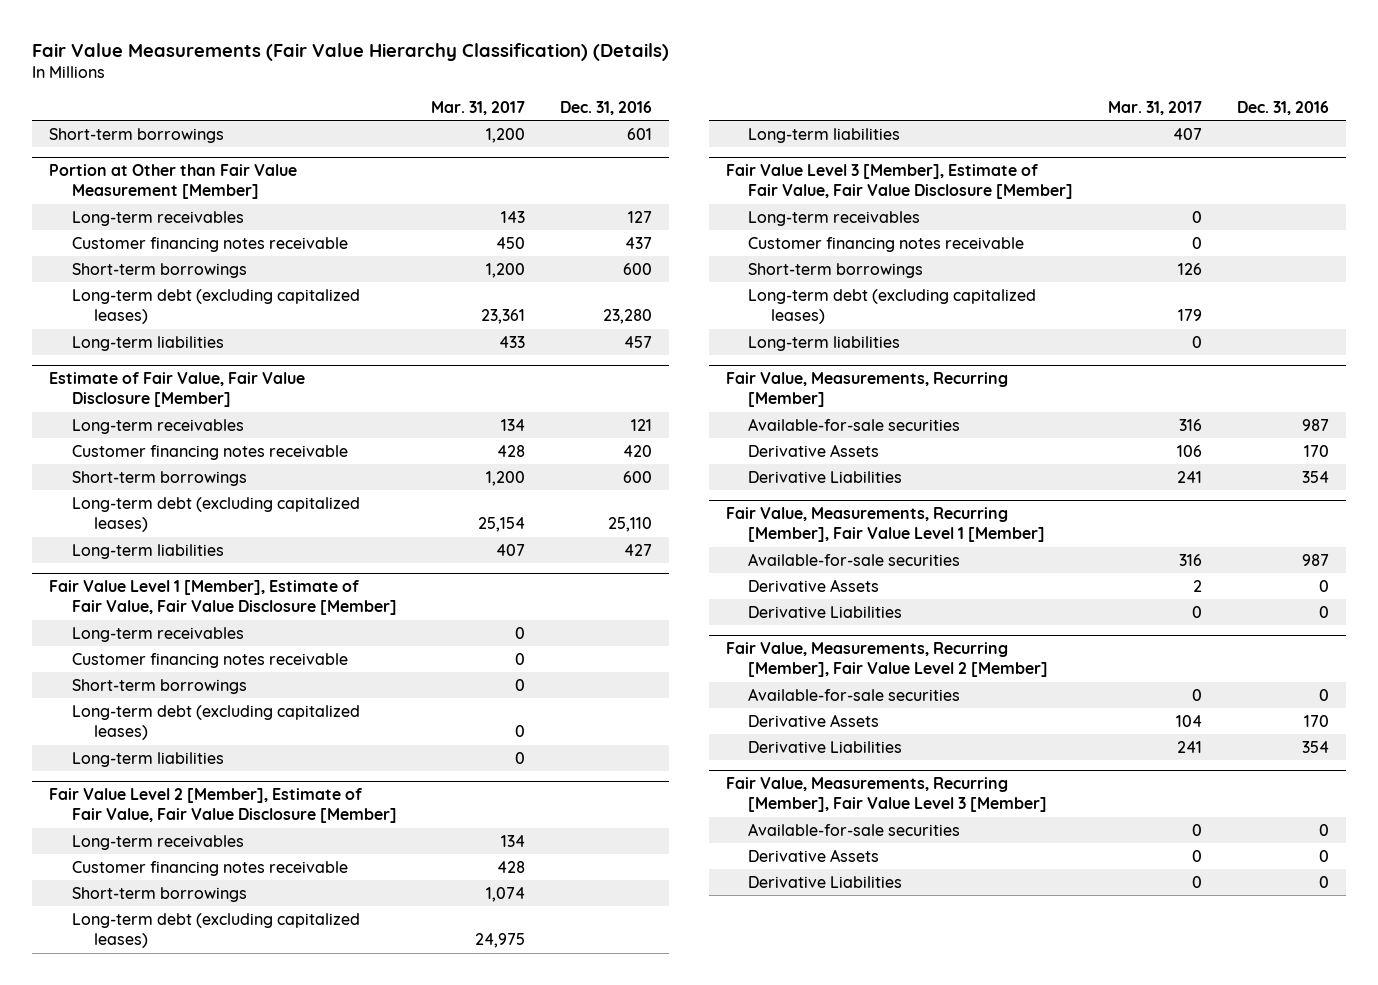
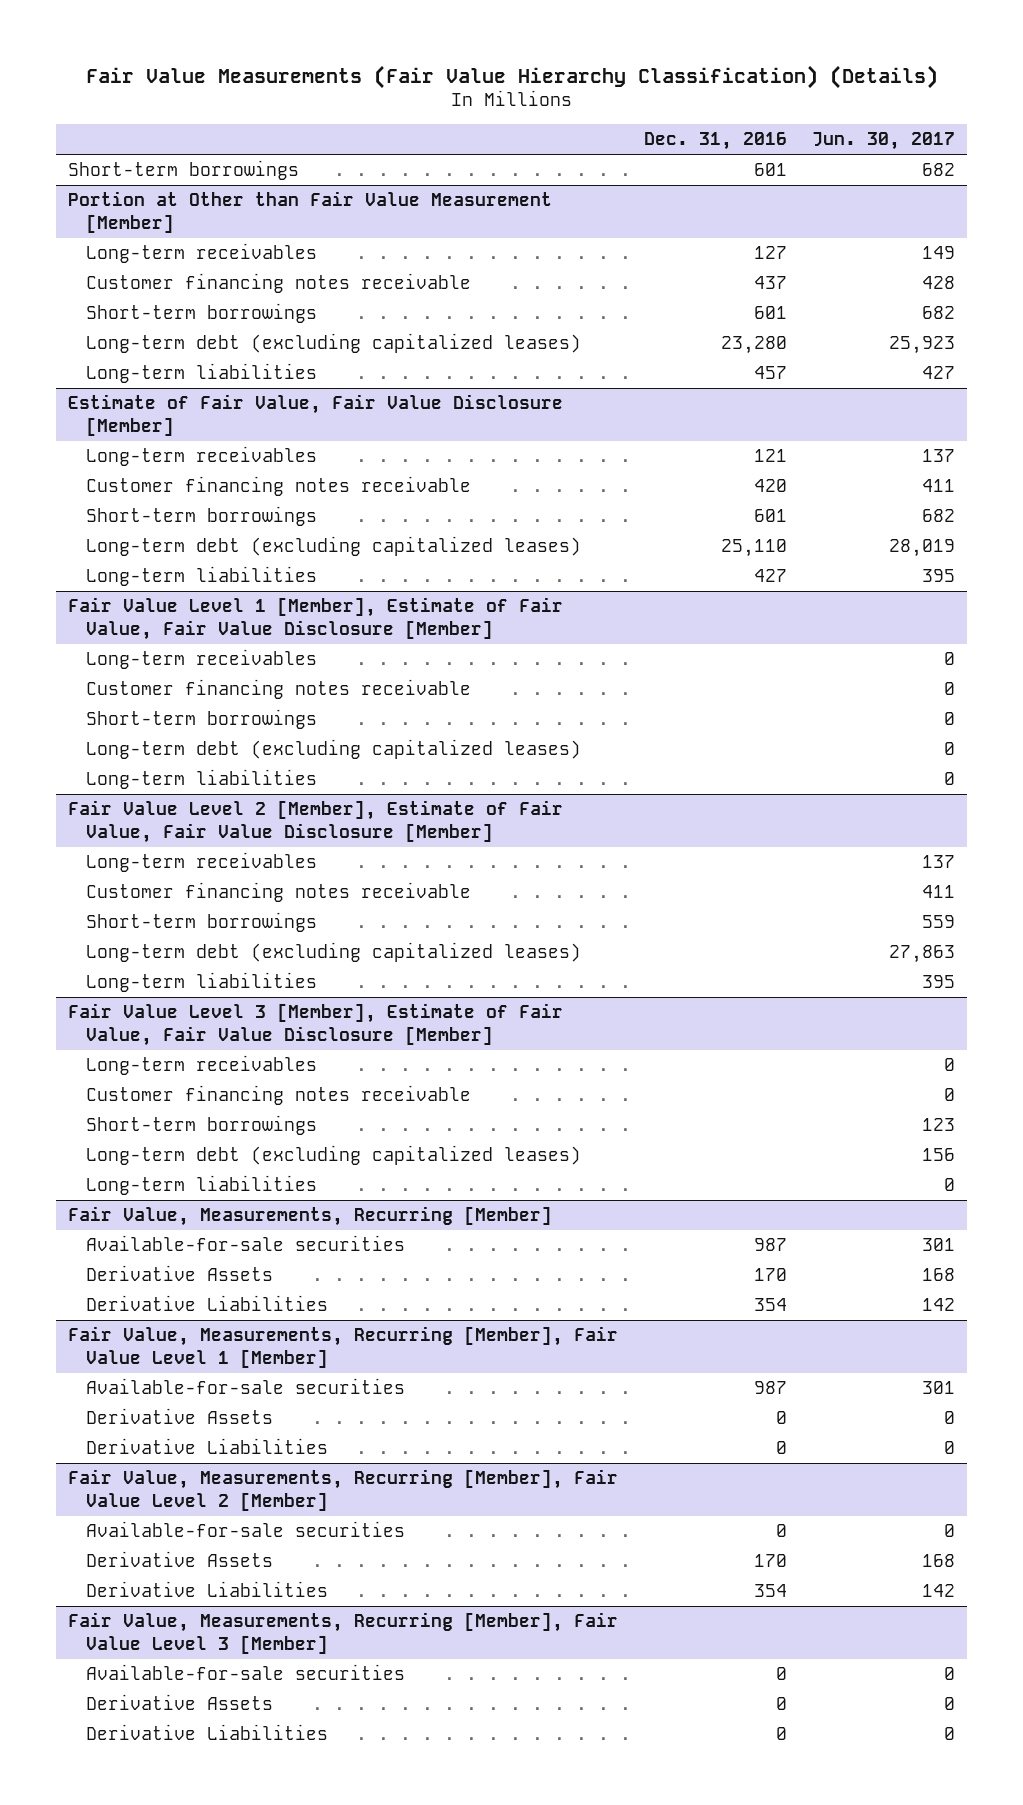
[431,100,526,115] Mar. 31, 2017 -> none
none -> [811,132,955,151] Jun. 30, 2017
[622,262,652,275] 600 -> [753,306,787,320] 601
[622,470,652,483] 600 -> [753,509,787,523] 601

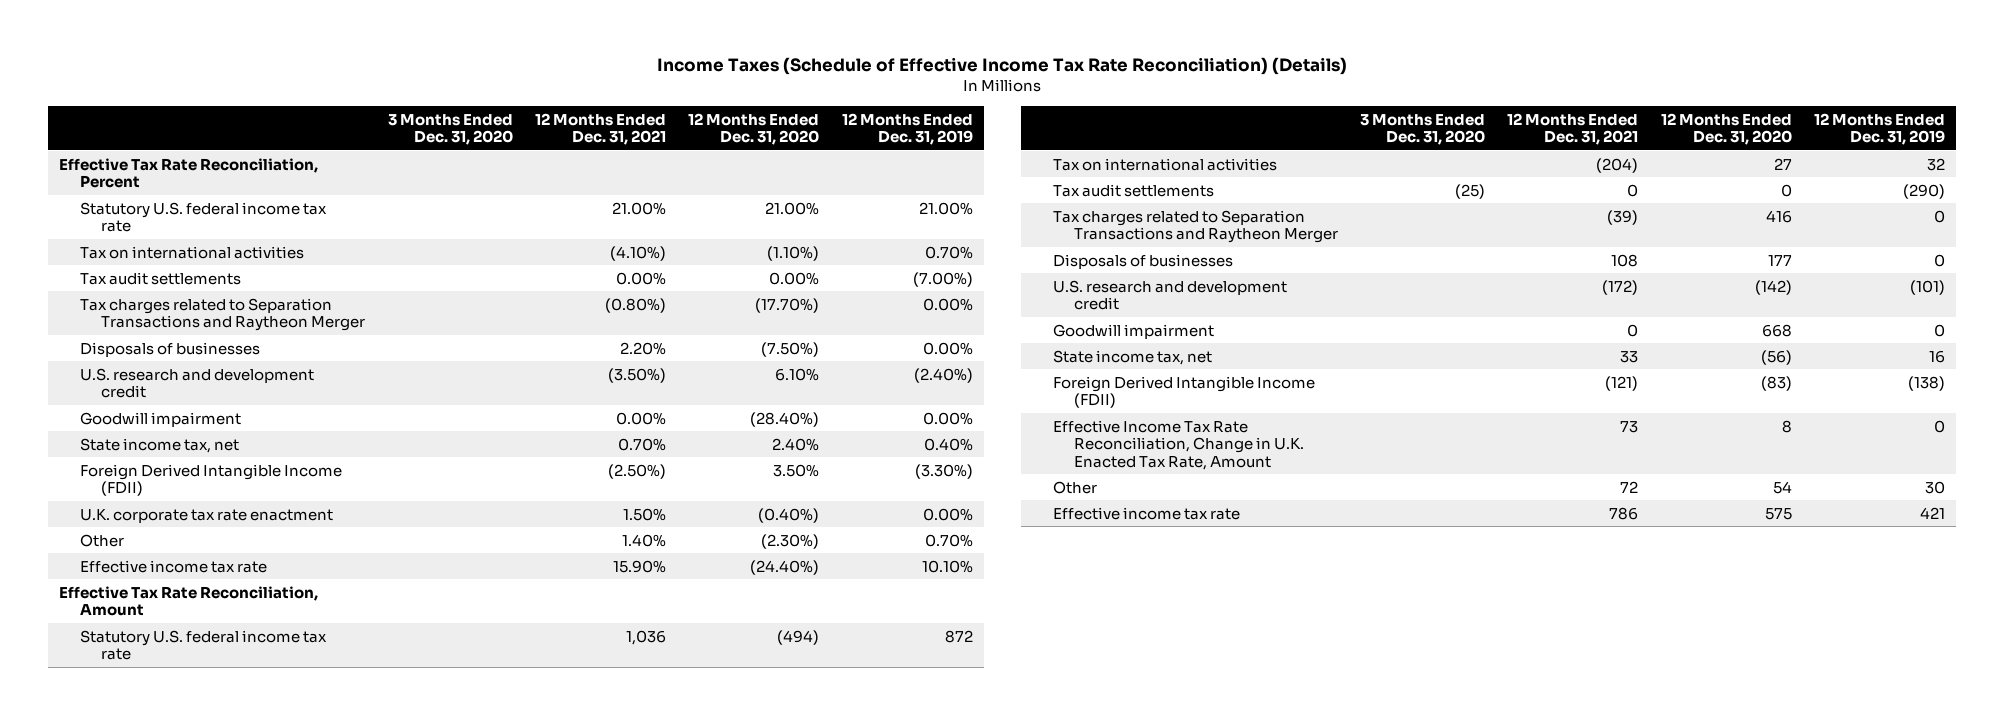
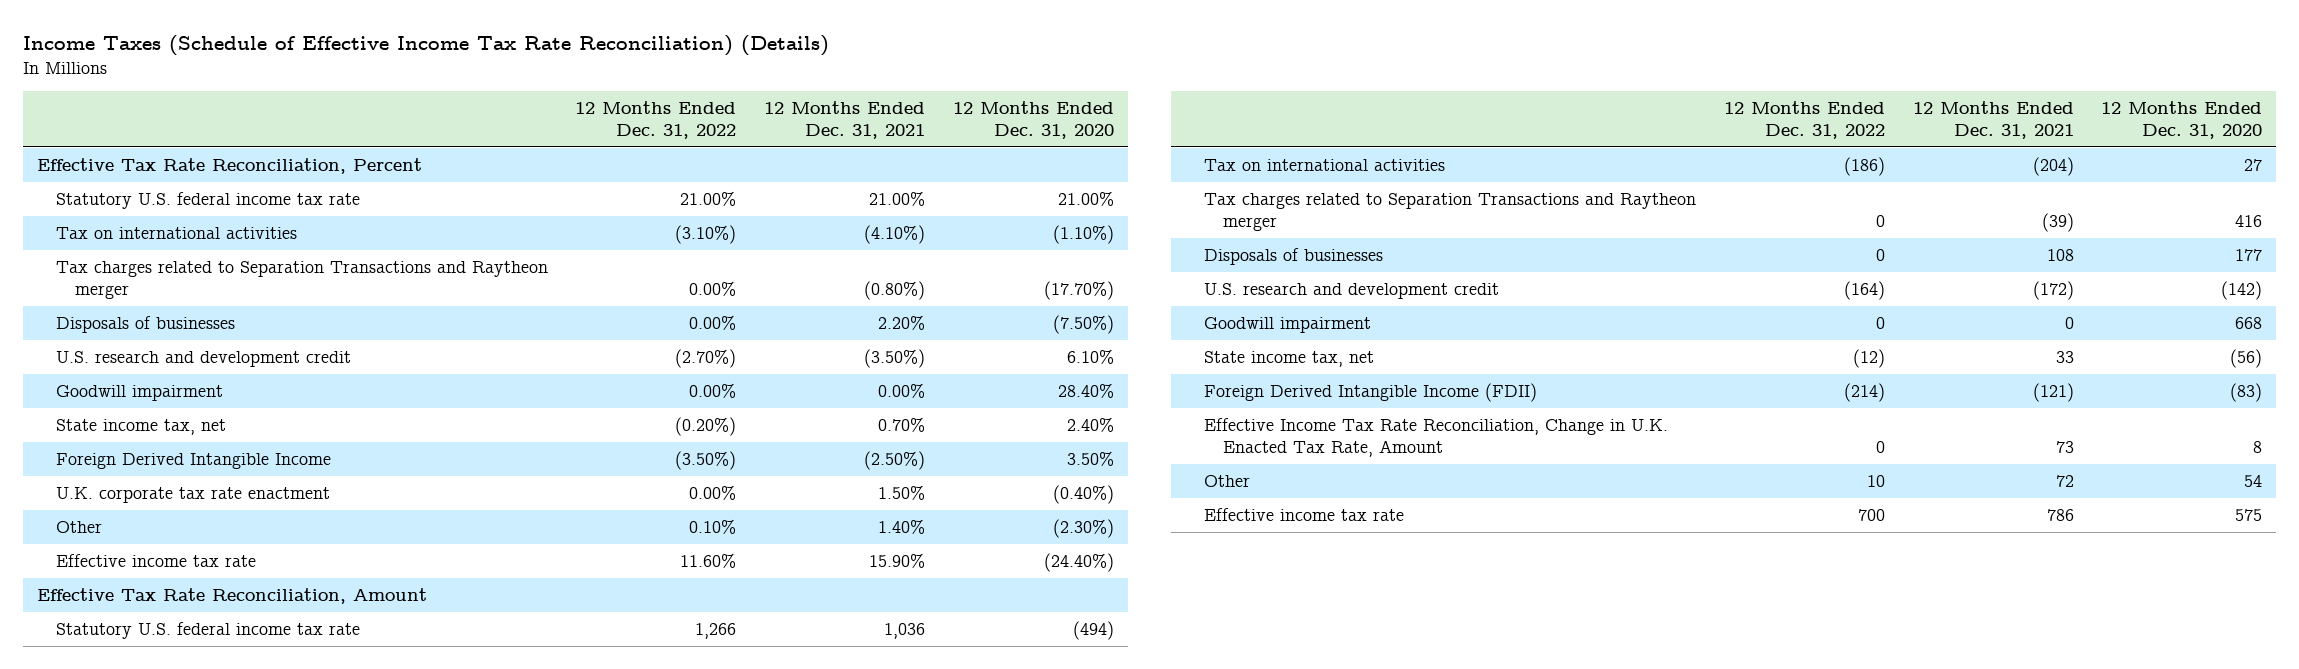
[387,113,513,146] 3 Months Ended Dec. 31, 2020 -> none
[841,112,973,146] 12 Months Ended Dec. 31, 2019 -> none
none -> [575,100,737,140] 12 Months Ended Dec. 31, 2022
[80,271,242,285] Tax audit settlements -> none
[80,297,366,332] Tax charges related to Separation Transactions and Raytheon Merger -> [55,260,548,299] Tax charges related to Separation Transactions and Raytheon merger
[750,411,820,427] (28.40%) -> [1057,382,1114,398] 28.40%
[80,463,343,497] Foreign Derived Intangible Income (FDII) -> [55,452,331,469] Foreign Derived Intangible Income
[1052,183,1214,197] Tax audit settlements -> none
[1052,209,1338,244] Tax charges related to Separation Transactions and Raytheon Merger -> [1204,192,1697,231] Tax charges related to Separation Transactions and Raytheon merger

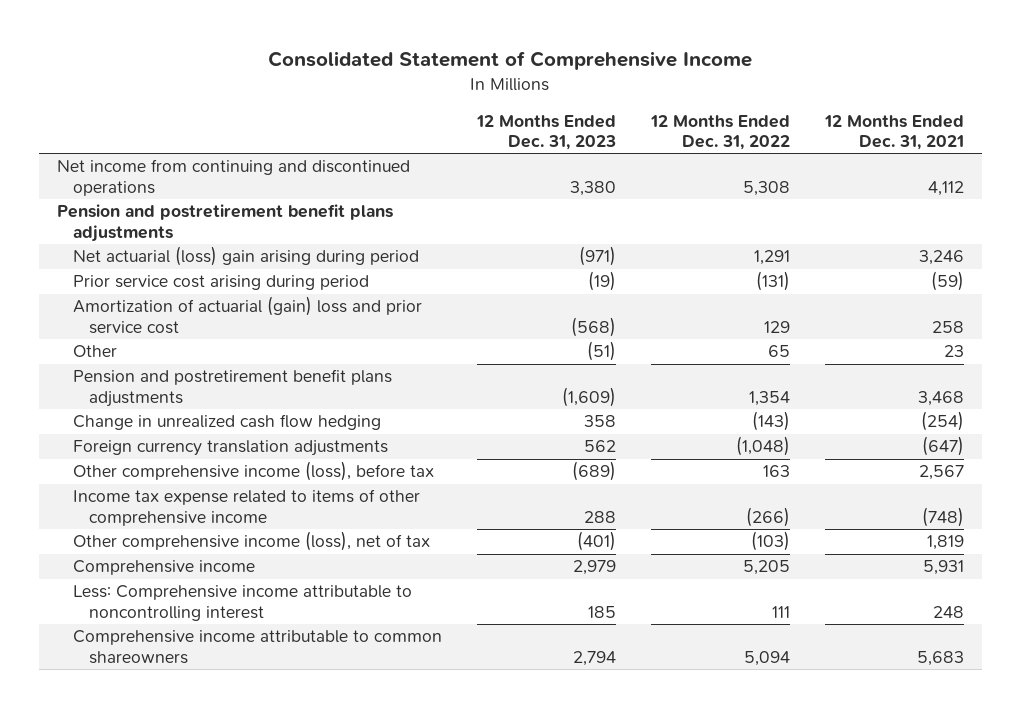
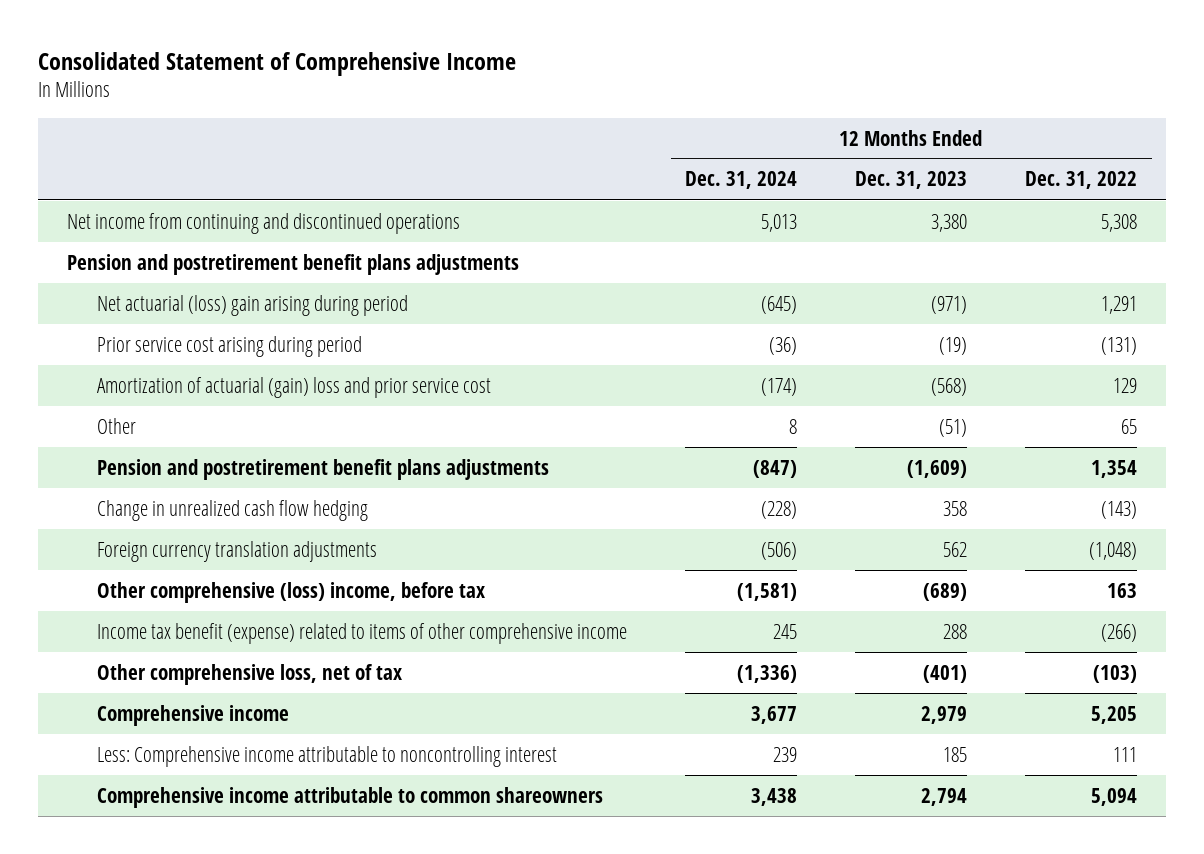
[824,114,965,151] 12 Months Ended Dec. 31, 2021 -> none
none -> [685,171,798,190] Dec. 31, 2024
[72,461,434,482] Other comprehensive income (loss), before tax -> [97,581,486,603] Other comprehensive (loss) income, before tax
[72,489,420,526] Income tax expense related to items of other comprehensive income -> [97,622,628,644] Income tax benefit (expense) related to items of other comprehensive income
[72,531,430,552] Other comprehensive income (loss), net of tax -> [97,663,403,685] Other comprehensive loss, net of tax

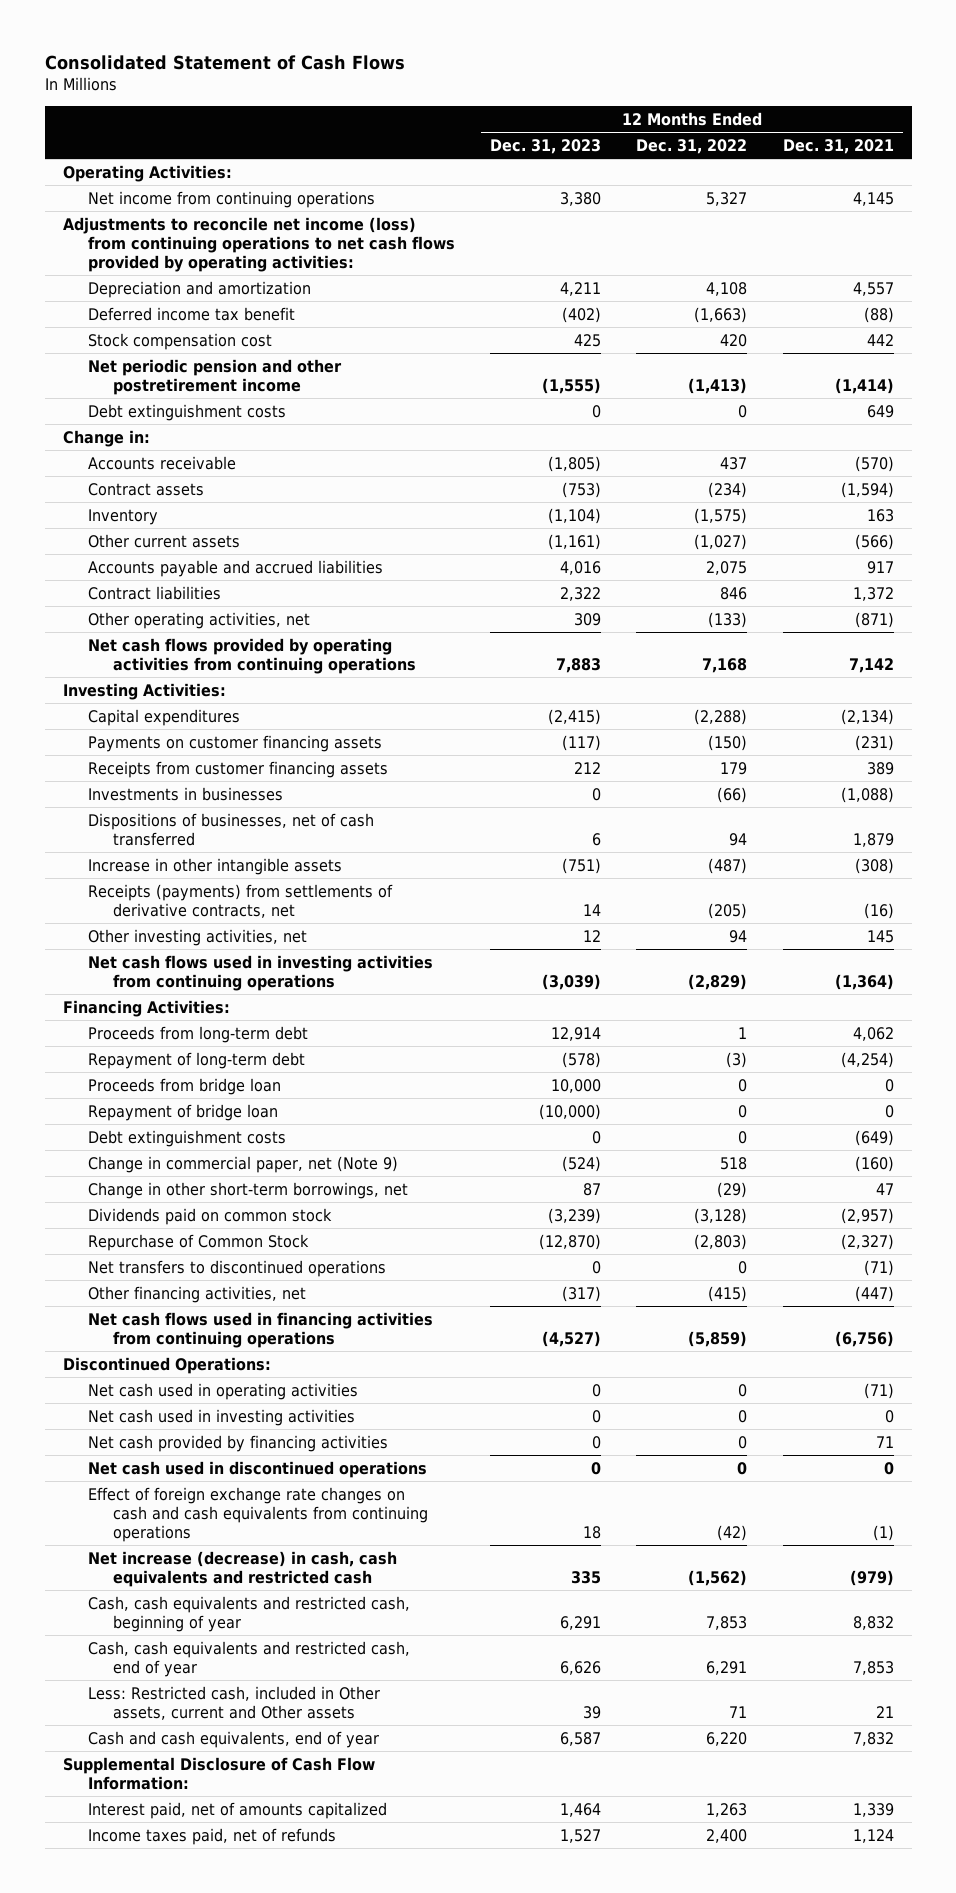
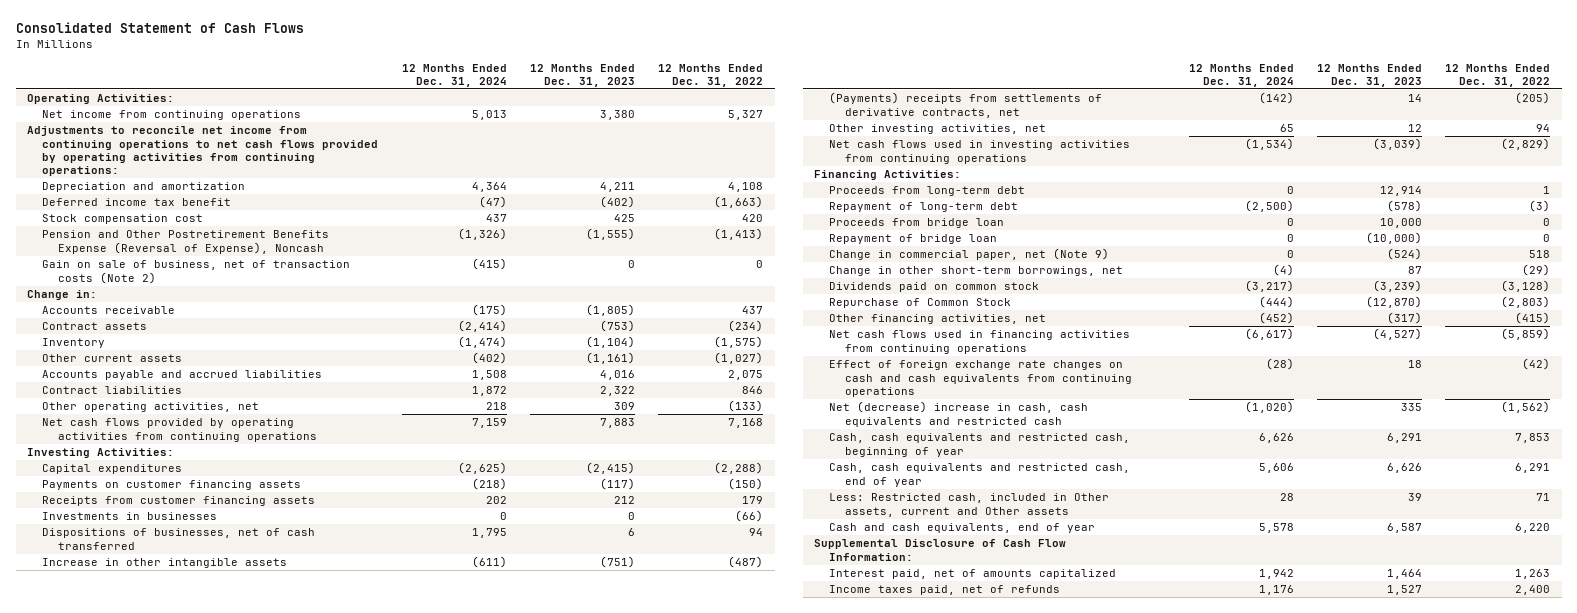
[782,138,894,154] Dec. 31, 2021 -> none
none -> [401,63,507,87] 12 Months Ended Dec. 31, 2024
[62,216,455,272] Adjustments to reconcile net income (loss) from continuing operations to net cash flows provided by operating activities: -> [27,126,379,177] Adjustments to reconcile net income from continuing operations to net cash flows provided by operating activities from continuing operations:
[87,403,286,421] Debt extinguishment costs -> none
[87,358,342,395] Net periodic pension and other postretirement income -> [42,230,330,254] Pension and Other Postretirement Benefits Expense (Reversal of Expense), Noncash
none -> [42,260,351,284] Gain on sale of business, net of transaction costs (Note 2)
[87,883,393,918] Receipts (payments) from settlements of derivative contracts, net -> [829,92,1103,118] (Payments) receipts from settlements of derivative contracts, net
[87,1129,286,1147] Debt extinguishment costs -> none
[87,1259,386,1277] Net transfers to discontinued operations -> none
[62,1356,271,1374] Discontinued Operations: -> none
[87,1382,358,1400] Net cash used in operating activities -> none
[87,1408,355,1426] Net cash used in investing activities -> none
[87,1434,388,1452] Net cash provided by financing activities -> none
[87,1460,427,1478] Net cash used in discontinued operations -> none
[87,1550,397,1587] Net increase (decrease) in cash, cash equivalents and restricted cash -> [829,401,1089,427] Net (decrease) increase in cash, cash equivalents and restricted cash

